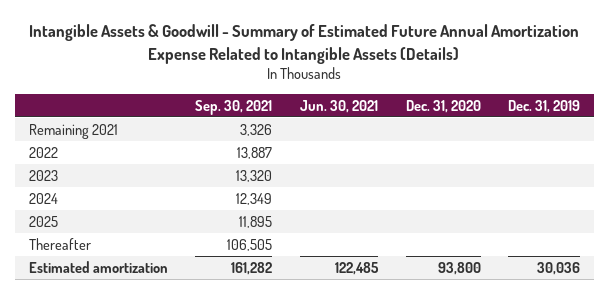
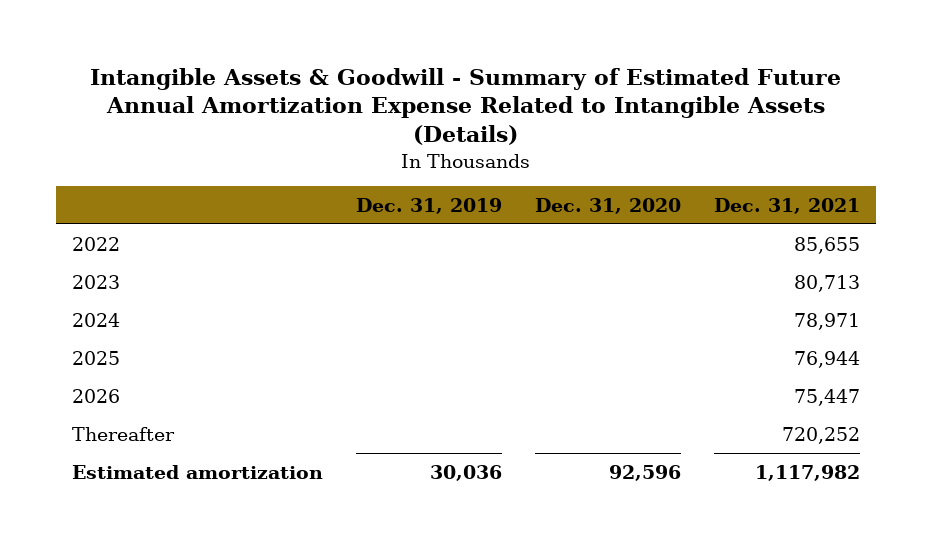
[195,99,273,115] Sep. 30, 2021 -> none
[299,99,378,113] Jun. 30, 2021 -> none
none -> [713,197,860,214] Dec. 31, 2021
[28,123,118,139] Remaining 2021 -> none
none -> [72,388,121,403] 2026
[437,261,481,275] 93,800 -> [608,464,681,481] 92,596

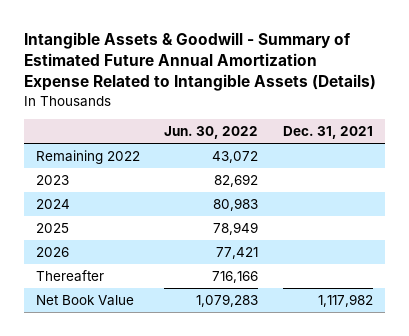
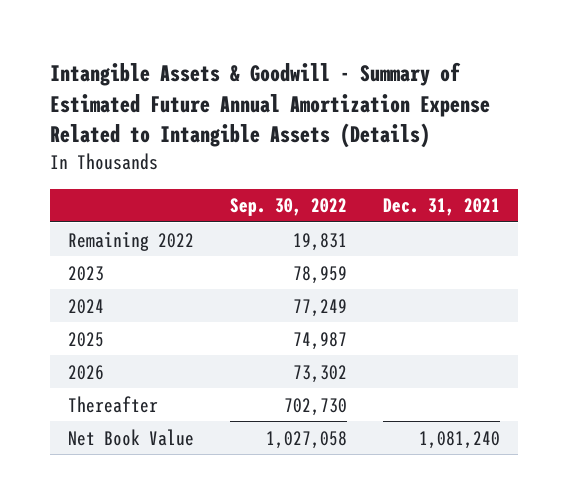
[164,126,259,140] Jun. 30, 2022 -> none
none -> [229,198,347,217] Sep. 30, 2022
[317,293,373,307] 1,117,982 -> [418,430,500,449] 1,081,240

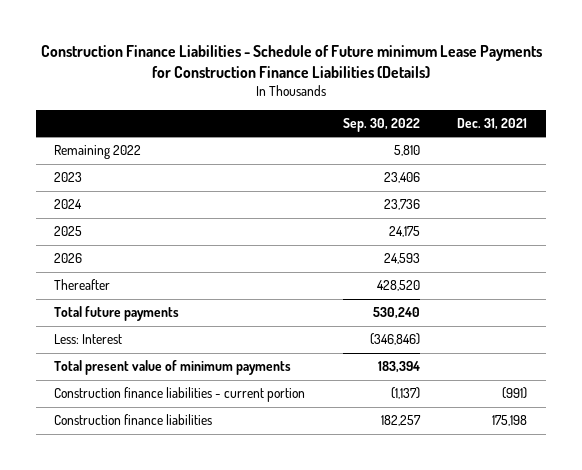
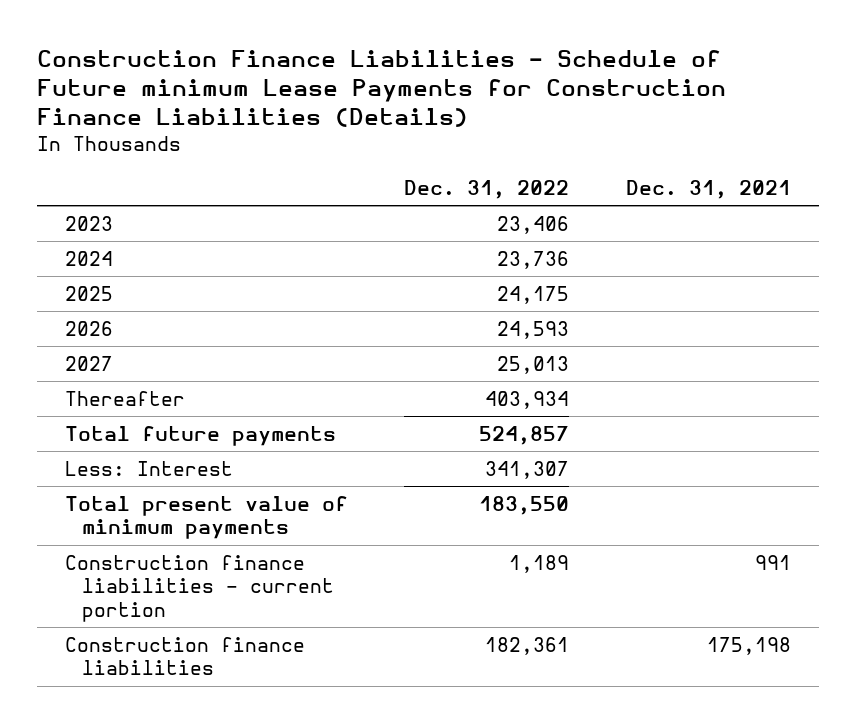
[342,117,420,132] Sep. 30, 2022 -> none
none -> [404,179,570,199] Dec. 31, 2022
[54,145,142,160] Remaining 2022 -> none
none -> [65,355,114,371] 2027
[502,387,528,400] (991) -> [754,554,791,570] 991

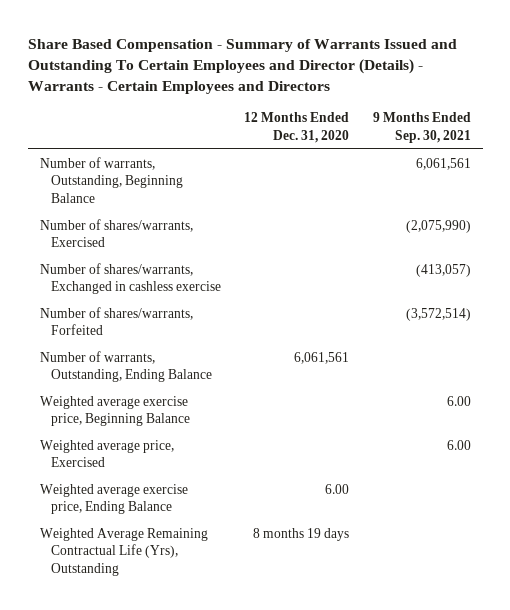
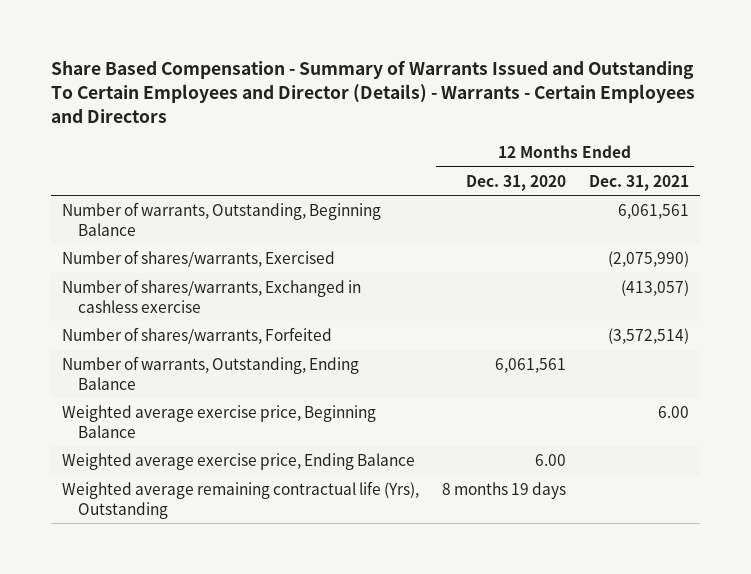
[372,112,471,143] 9 Months Ended Sep. 30, 2021 -> none
none -> [588,174,689,191] Dec. 31, 2021
[39,439,174,468] Weighted average price, Exercised -> none
[39,527,208,576] Weighted Average Remaining Contractual Life (Yrs), Outstanding -> [62,480,420,519] Weighted average remaining contractual life (Yrs), Outstanding

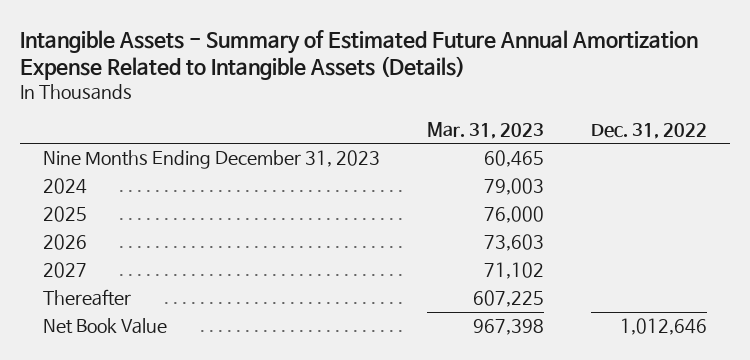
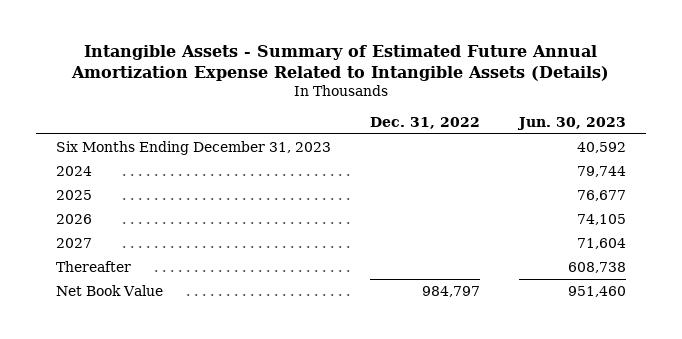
[426,122,544,140] Mar. 31, 2023 -> none
none -> [517,116,627,130] Jun. 30, 2023
[43,150,381,170] Nine Months Ending December 31, 2023 -> [55,140,331,155] Six Months Ending December 31, 2023
[619,318,707,336] 1,012,646 -> [422,285,481,297] 984,797

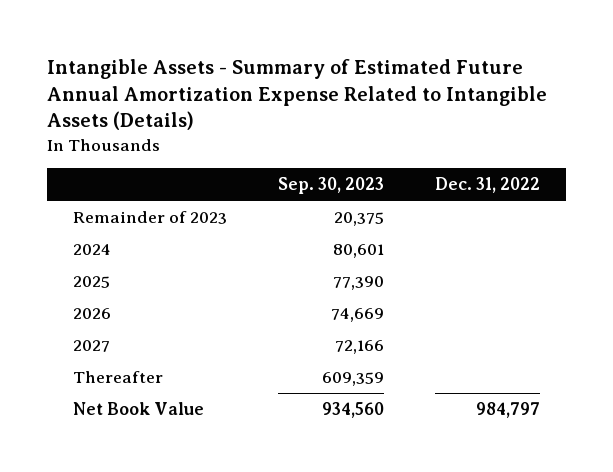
[517,116,627,130] Jun. 30, 2023 -> none
none -> [277,177,384,195] Sep. 30, 2023
[55,140,331,155] Six Months Ending December 31, 2023 -> [72,211,227,225] Remainder of 2023

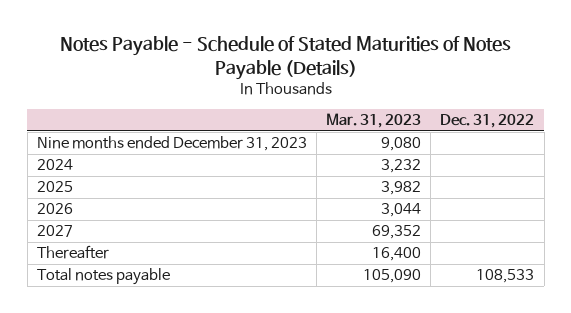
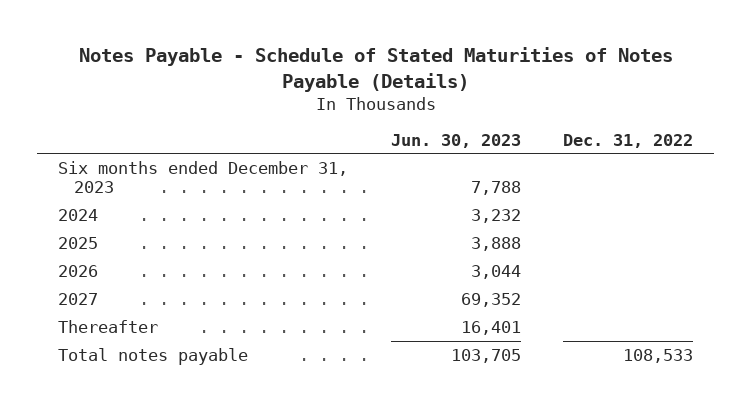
[326,113,422,129] Mar. 31, 2023 -> none
none -> [390,133,521,148] Jun. 30, 2023
[36,136,307,152] Nine months ended December 31, 2023 -> [58,160,349,194] Six months ended December 31, 2023

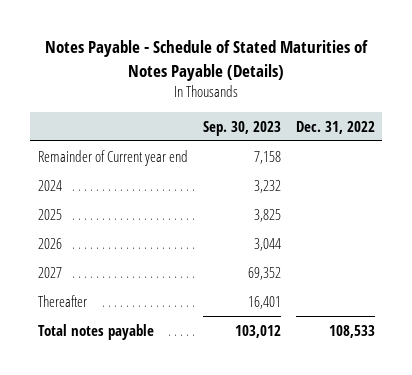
[390,133,521,148] Jun. 30, 2023 -> none
none -> [202,120,281,136] Sep. 30, 2023
[58,160,349,194] Six months ended December 31, 2023 -> [37,149,188,166] Remainder of Current year end

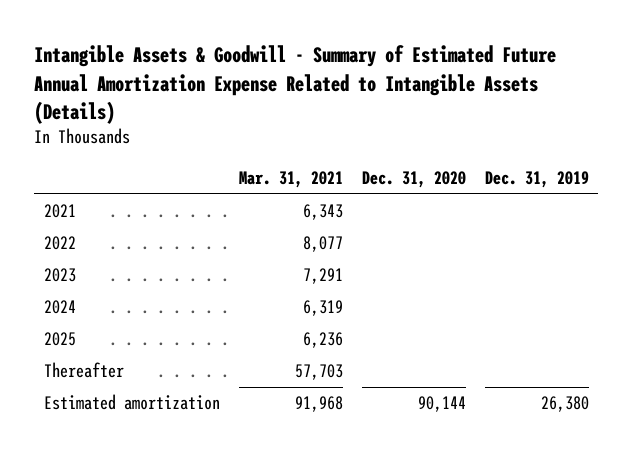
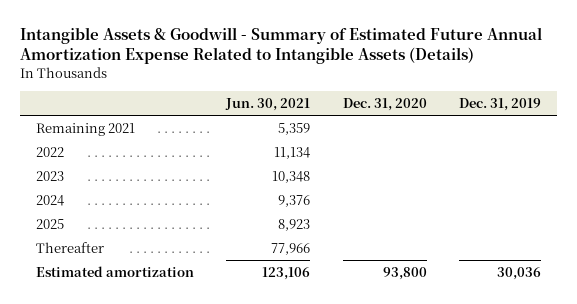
[238,171,343,189] Mar. 31, 2021 -> none
none -> [225,97,311,111] Jun. 30, 2021
[43,204,76,219] 2021 -> [35,122,135,136] Remaining 2021
[417,396,466,413] 90,144 -> [382,266,427,280] 93,800
[540,396,589,413] 26,380 -> [497,266,542,280] 30,036

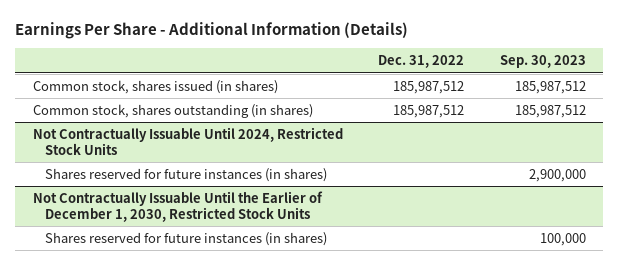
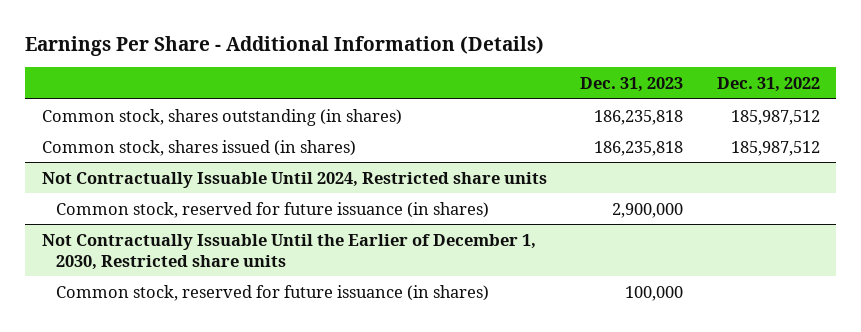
[499,55,586,69] Sep. 30, 2023 -> none
none -> [580,76,684,92] Dec. 31, 2023
[32,80,278,95] Common stock, shares issued (in shares) -> [41,139,356,156] Common stock, shares issued (in shares)
[32,127,343,155] Not Contractually Issuable Until 2024, Restricted Stock Units -> [41,171,547,188] Not Contractually Issuable Until 2024, Restricted share units
[44,168,327,183] Shares reserved for future instances (in shares) -> [56,201,490,218] Common stock, reserved for future issuance (in shares)
[32,191,323,222] Not Contractually Issuable Until the Earlier of December 1, 2030, Restricted Stock Units -> [41,233,536,270] Not Contractually Issuable Until the Earlier of December 1, 2030, Restricted share units
[44,232,327,247] Shares reserved for future instances (in shares) -> [56,284,490,301] Common stock, reserved for future issuance (in shares)

